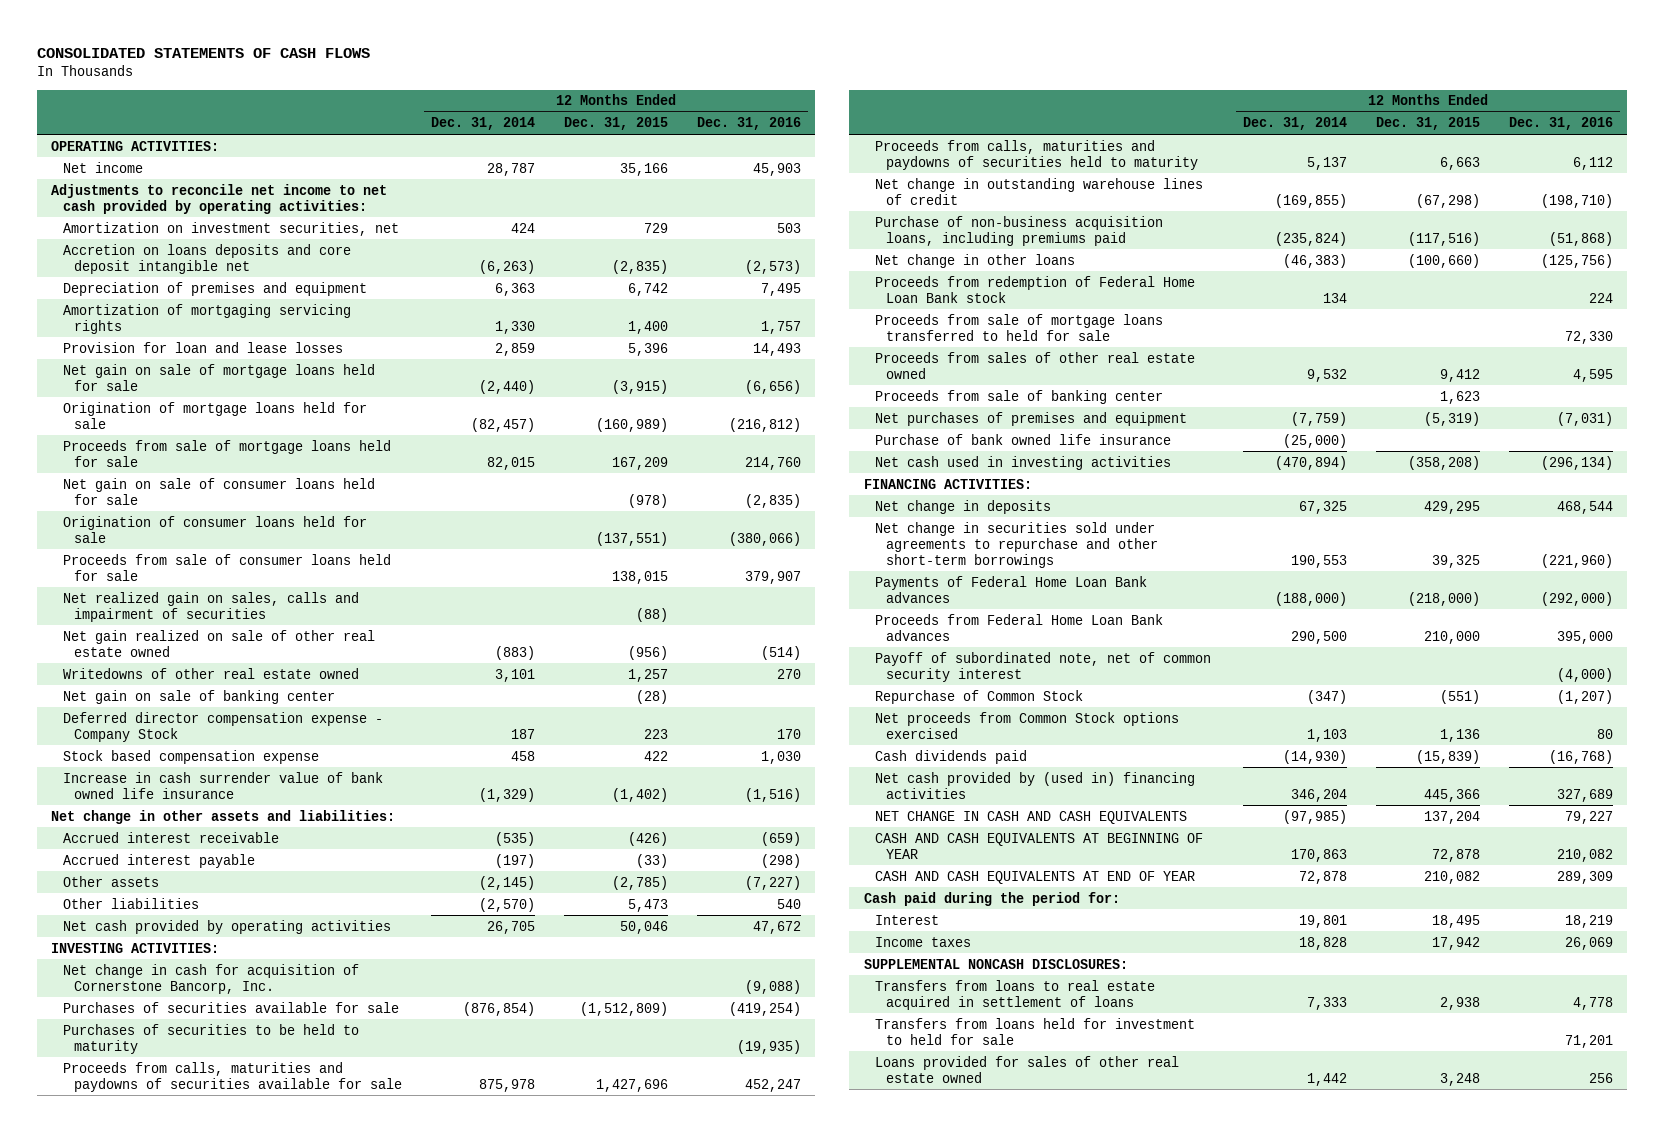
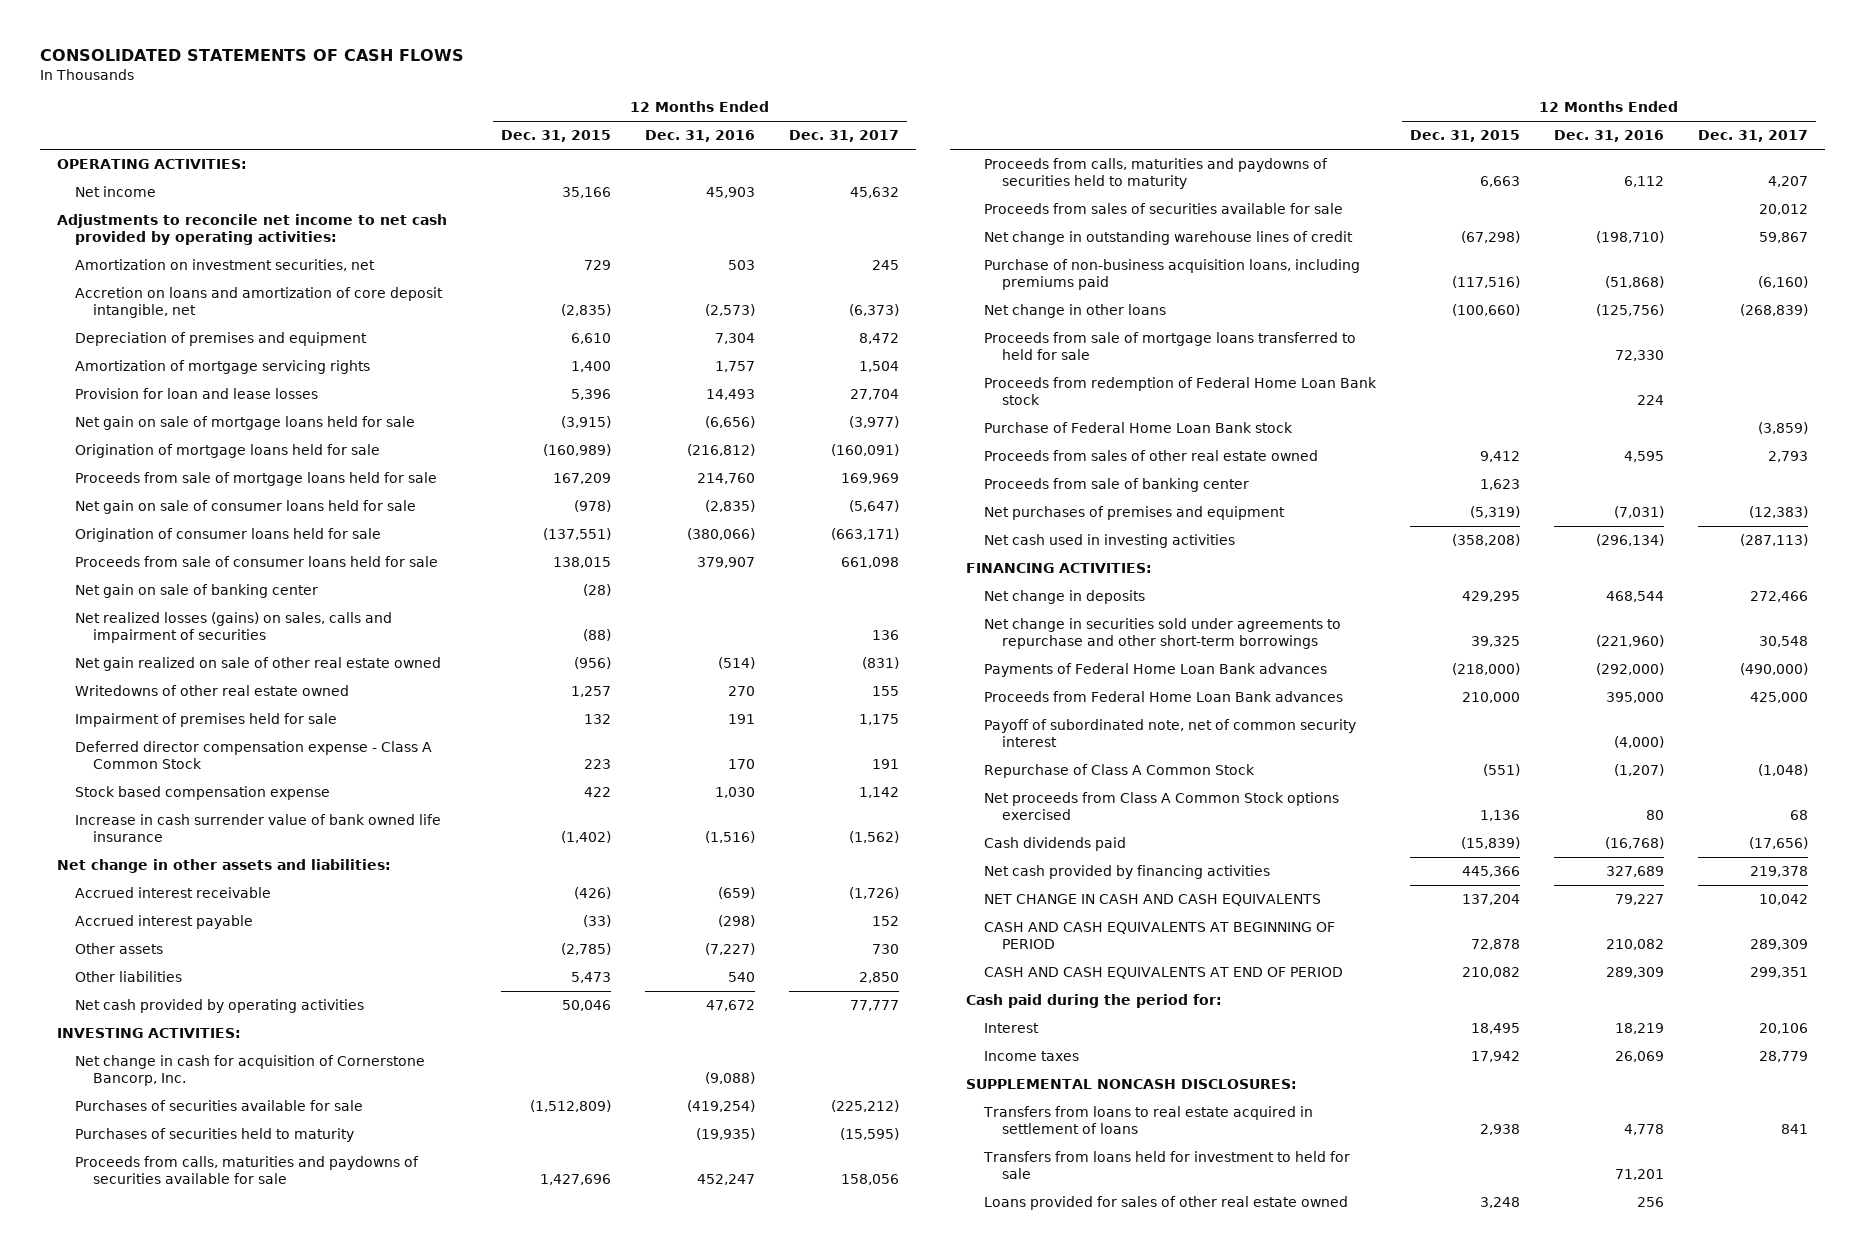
[431,117,536,131] Dec. 31, 2014 -> none
none -> [788,130,899,143] Dec. 31, 2017
[62,243,351,274] Accretion on loans deposits and core deposit intangible net -> [75,286,444,319] Accretion on loans and amortization of core deposit intangible, net
[627,282,668,296] 6,742 -> [571,332,612,344] 6,610
[760,282,801,296] 7,495 -> [714,332,755,344] 7,304
[62,303,351,334] Amortization of mortgaging servicing rights -> [75,359,371,374] Amortization of mortgage servicing rights
[62,689,335,704] Net gain on sale of banking center -> [75,583,319,598] Net gain on sale of banking center
[62,591,359,622] Net realized gain on sales, calls and impairment of securities -> [75,611,393,644] Net realized losses (gains) on sales, calls and impairment of securities
none -> [75,712,338,727] Impairment of premises held for sale
[62,711,383,742] Deferred director compensation expense - Company Stock -> [75,740,433,770] Deferred director compensation expense - Class A Common Stock
[62,1023,359,1054] Purchases of securities to be held to maturity -> [75,1127,355,1142] Purchases of securities held to maturity
none -> [984,202,1344,214] Proceeds from sales of securities available for sale
[874,275,1195,303] Proceeds from redemption of Federal Home Loan Bank stock -> [984,376,1378,406] Proceeds from redemption of Federal Home Loan Bank stock
none -> [984,421,1294,433] Purchase of Federal Home Loan Bank stock
[874,433,1171,445] Purchase of bank owned life insurance -> none
[874,689,1083,704] Repurchase of Common Stock -> [984,763,1256,778] Repurchase of Class A Common Stock
[874,711,1179,739] Net proceeds from Common Stock options exercised -> [984,791,1340,821] Net proceeds from Class A Common Stock options exercised
[874,771,1195,799] Net cash provided by (used in) financing activities -> [984,864,1271,879] Net cash provided by financing activities
[874,832,1203,859] CASH AND CASH EQUIVALENTS AT BEGINNING OF YEAR -> [984,921,1336,950] CASH AND CASH EQUIVALENTS AT BEGINNING OF PERIOD
[874,870,1195,884] CASH AND CASH EQUIVALENTS AT END OF YEAR -> [984,966,1344,979] CASH AND CASH EQUIVALENTS AT END OF PERIOD

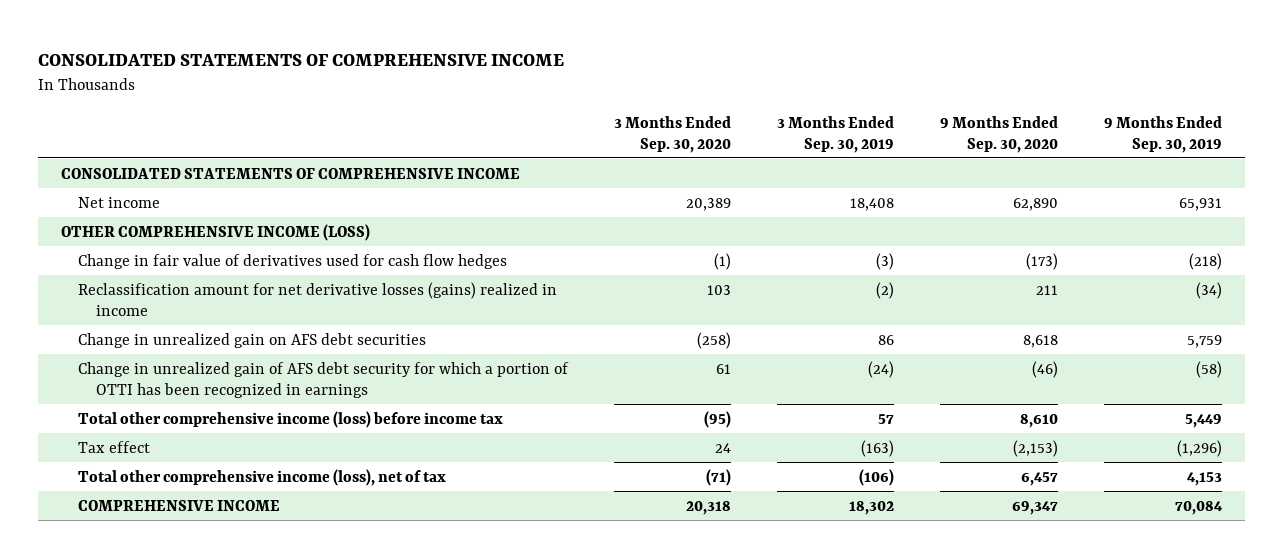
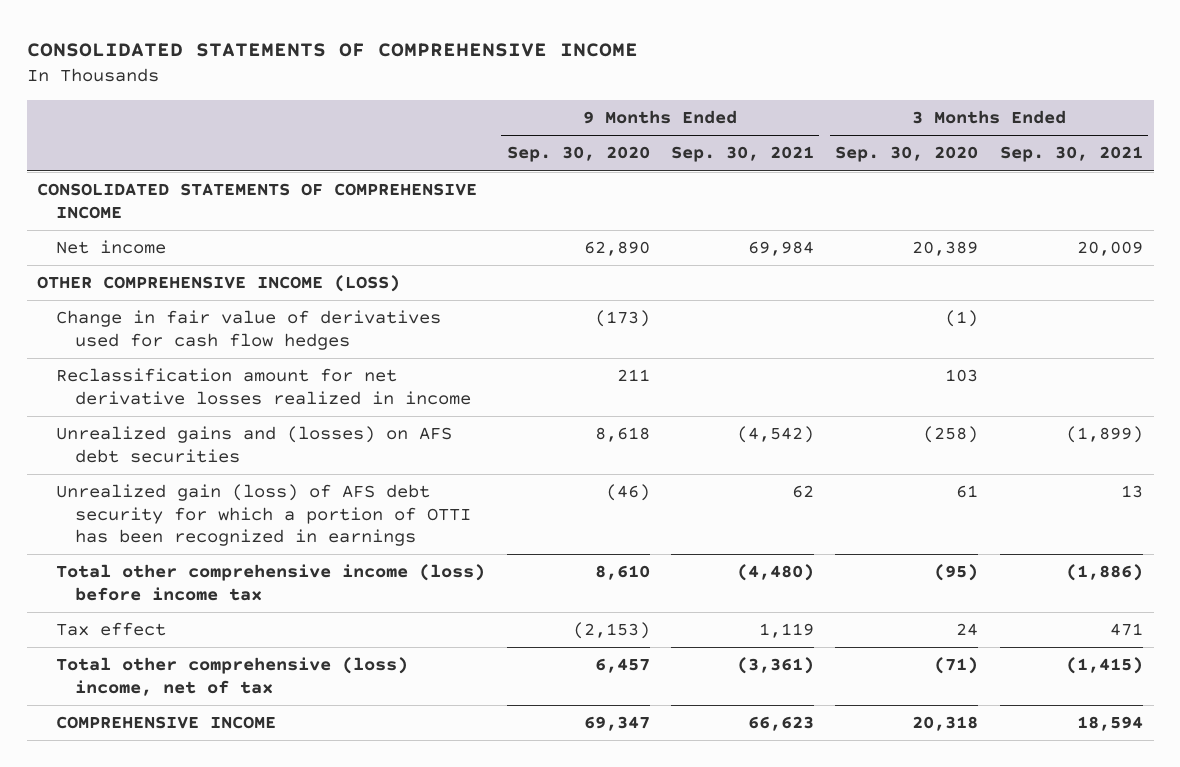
[777,115,895,153] 3 Months Ended Sep. 30, 2019 -> none
[1104,115,1223,153] 9 Months Ended Sep. 30, 2019 -> none
none -> [671,146,815,163] Sep. 30, 2021
none -> [999,146,1143,163] Sep. 30, 2021
[78,281,558,316] Reclassification amount for net derivative losses (gains) realized in income -> [56,368,471,405] Reclassification amount for net derivative losses realized in income
[78,332,427,348] Change in unrealized gain on AFS debt securities -> [56,426,453,463] Unrealized gains and (losses) on AFS debt securities
[78,361,570,398] Change in unrealized gain of AFS debt security for which a portion of OTTI has been recognized in earnings -> [56,484,471,547] Unrealized gain (loss) of AFS debt security for which a portion of OTTI has been recognized in earnings
[78,468,447,486] Total other comprehensive income (loss), net of tax -> [56,657,409,696] Total other comprehensive (loss) income, net of tax

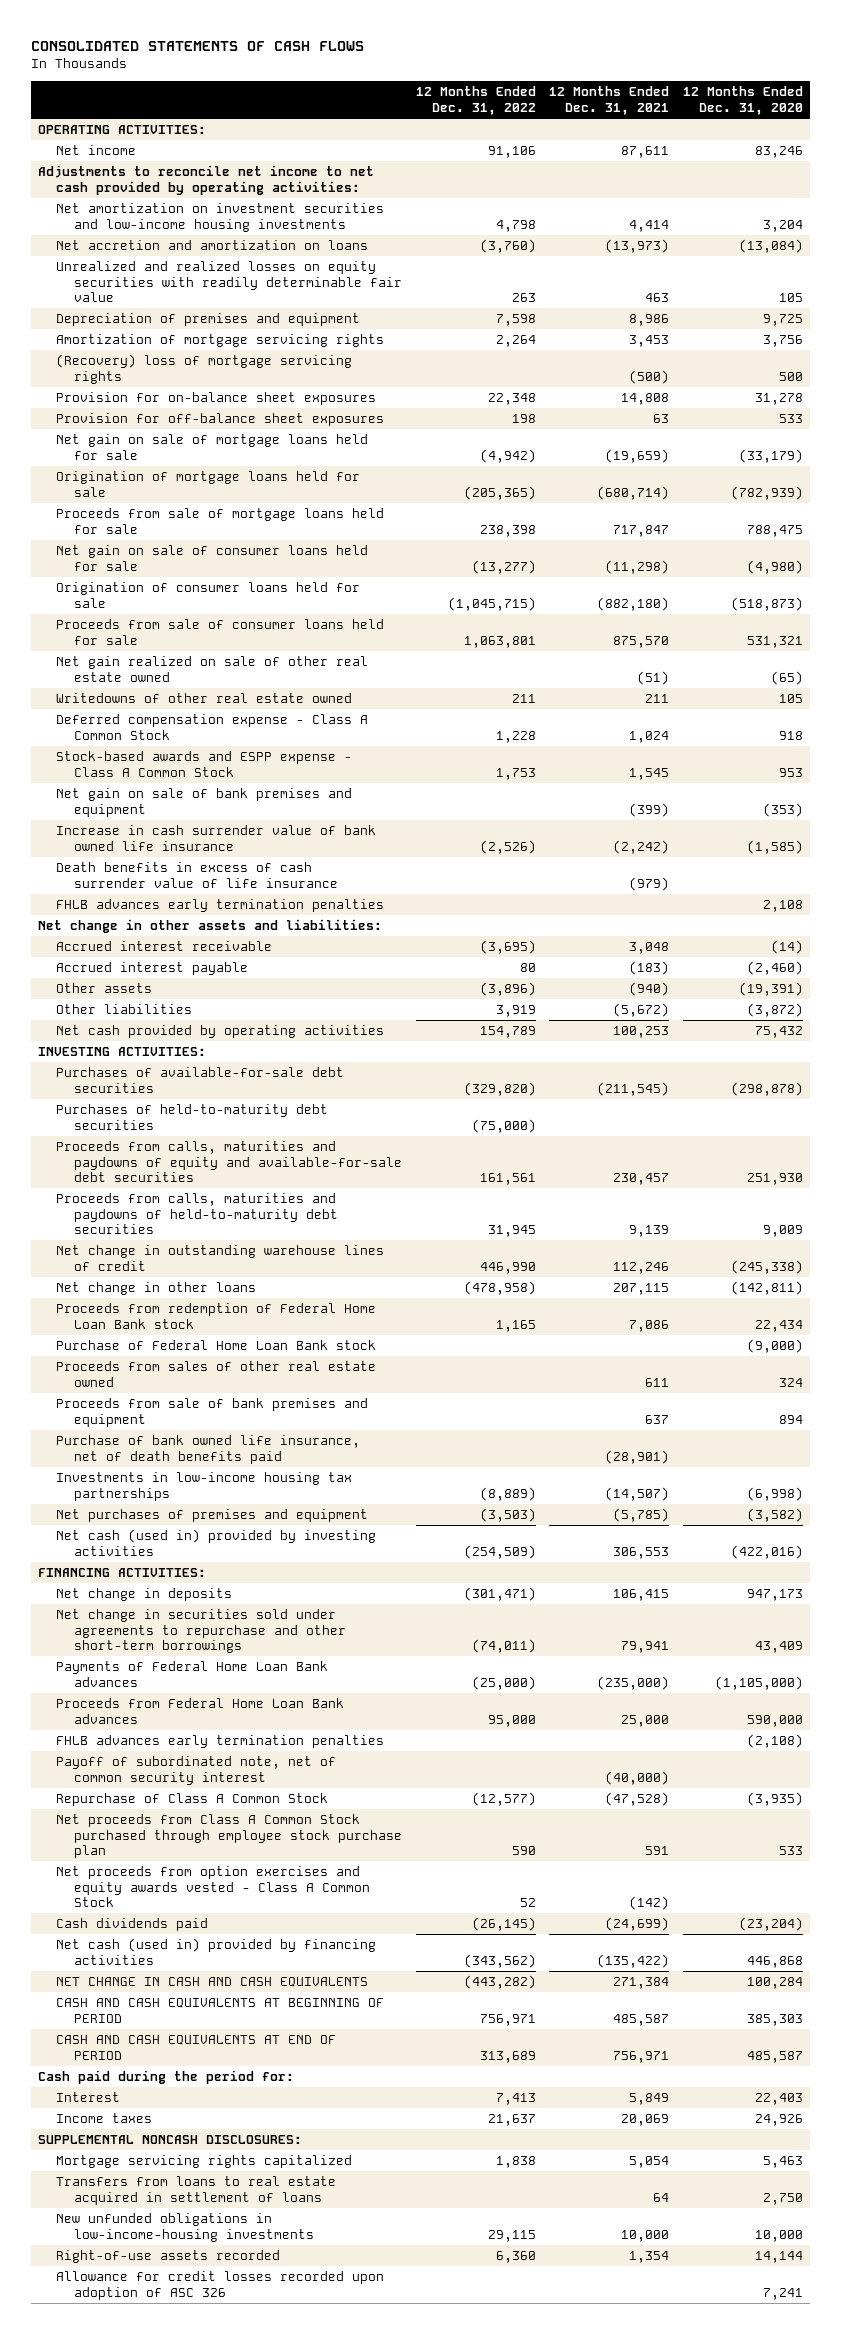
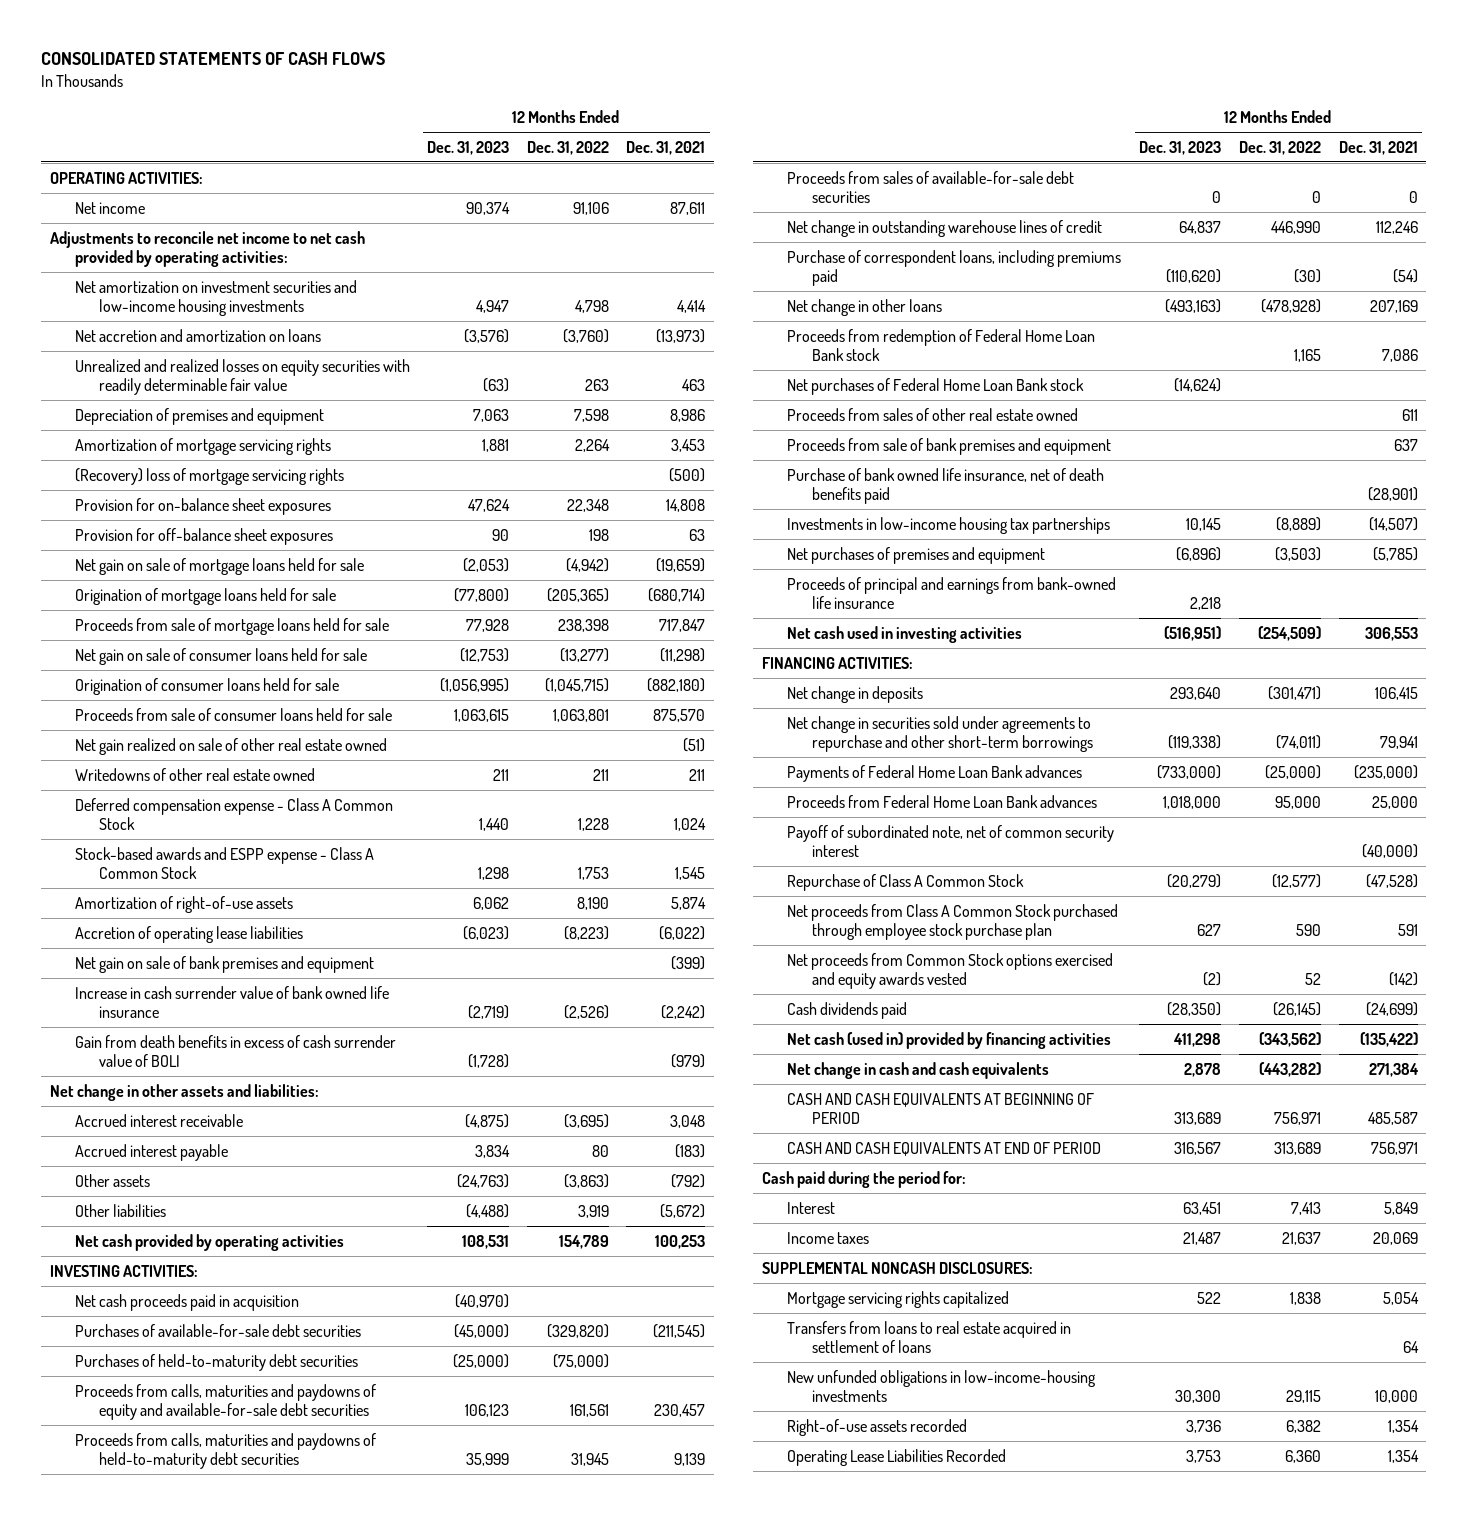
[682,86,803,115] 12 Months Ended Dec. 31, 2020 -> none
none -> [427,140,510,155] Dec. 31, 2023
none -> [74,895,293,913] Amortization of right-of-use assets
none -> [74,925,303,943] Accretion of operating lease liabilities
[55,899,384,913] FHLB advances early termination penalties -> none
[55,862,338,888] Death benefits in excess of cash surrender value of life insurance -> [74,1034,396,1067] Gain from death benefits in excess of cash surrender value of BOLI
[479,982,536,997] (3,896) -> [563,1173,609,1188] (3,863)
[629,982,670,997] (940) -> [671,1173,706,1188] (792)
none -> [74,1293,299,1311] Net cash proceeds paid in acquisition
none -> [786,170,1074,203] Proceeds from sales of available-for-sale debt securities
none -> [786,249,1121,286] Purchase of correspondent loans, including premiums paid
[463,1281,536,1296] (478,958) -> [1260,298,1321,313] (478,928)
[613,1283,670,1296] 207,115 -> [1369,299,1418,313] 207,169
[55,1340,376,1351] Purchase of Federal Home Loan Bank stock -> [786,377,1084,395] Net purchases of Federal Home Loan Bank stock
none -> [786,576,1116,609] Proceeds of principal and earnings from bank-owned life insurance
[55,1529,376,1556] Net cash (used in) provided by investing activities -> [786,625,1022,643] Net cash used in investing activities
[55,1735,384,1749] FHLB advances early termination penalties -> none
[55,1866,370,1908] Net proceeds from option exercises and equity awards vested - Class A Common Stock -> [786,952,1113,989] Net proceeds from Common Stock options exercised and equity awards vested
[55,1977,368,1988] NET CHANGE IN CASH AND CASH EQUIVALENTS -> [786,1061,1049,1079] Net change in cash and cash equivalents
[55,2271,384,2300] Allowance for credit losses recorded upon adoption of ASC 326 -> none
[495,2251,536,2264] 6,360 -> [1285,1419,1321,1433] 6,382
none -> [786,1448,1006,1466] Operating Lease Liabilities Recorded

